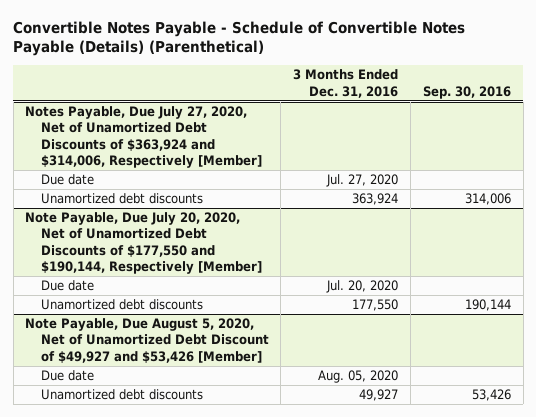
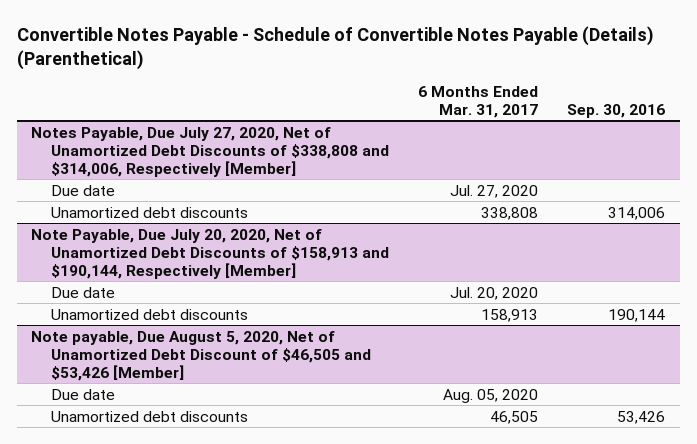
[293,69,399,98] 3 Months Ended Dec. 31, 2016 -> none
none -> [417,85,538,118] 6 Months Ended Mar. 31, 2017
[25,106,262,168] Notes Payable, Due July 27, 2020, Net of Unamortized Debt Discounts of $363,924 and $314,006, Respectively [Member] -> [31,126,389,177] Notes Payable, Due July 27, 2020, Net of Unamortized Debt Discounts of $338,808 and $314,006, Respectively [Member]
[25,212,262,274] Note Payable, Due July 20, 2020, Net of Unamortized Debt Discounts of $177,550 and $190,144, Respectively [Member] -> [31,228,389,279] Note Payable, Due July 20, 2020, Net of Unamortized Debt Discounts of $158,913 and $190,144, Respectively [Member]
[25,318,269,363] Note Payable, Due August 5, 2020, Net of Unamortized Debt Discount of $49,927 and $53,426 [Member] -> [31,330,371,381] Note payable, Due August 5, 2020, Net of Unamortized Debt Discount of $46,505 and $53,426 [Member]

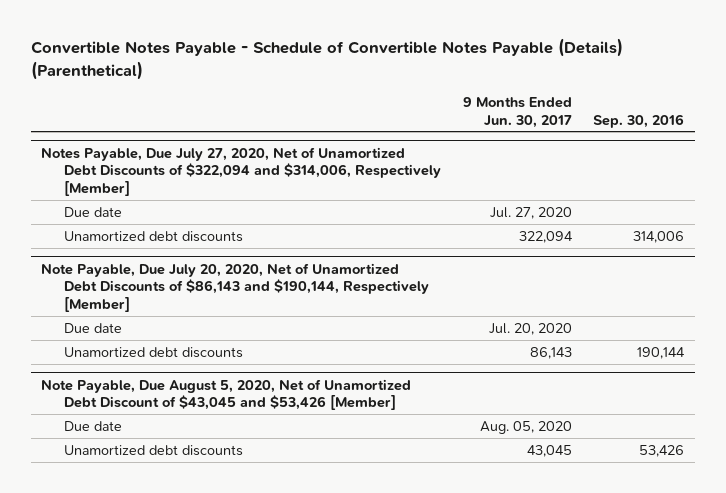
[417,85,538,118] 6 Months Ended Mar. 31, 2017 -> none
none -> [462,96,572,128] 9 Months Ended Jun. 30, 2017
[31,126,389,177] Notes Payable, Due July 27, 2020, Net of Unamortized Debt Discounts of $338,808 and $314,006, Respectively [Member] -> [41,146,442,197] Notes Payable, Due July 27, 2020, Net of Unamortized Debt Discounts of $322,094 and $314,006, Respectively [Member]
[31,228,389,279] Note Payable, Due July 20, 2020, Net of Unamortized Debt Discounts of $158,913 and $190,144, Respectively [Member] -> [41,262,430,313] Note Payable, Due July 20, 2020, Net of Unamortized Debt Discounts of $86,143 and $190,144, Respectively [Member]
[31,330,371,381] Note payable, Due August 5, 2020, Net of Unamortized Debt Discount of $46,505 and $53,426 [Member] -> [41,378,412,411] Note Payable, Due August 5, 2020, Net of Unamortized Debt Discount of $43,045 and $53,426 [Member]

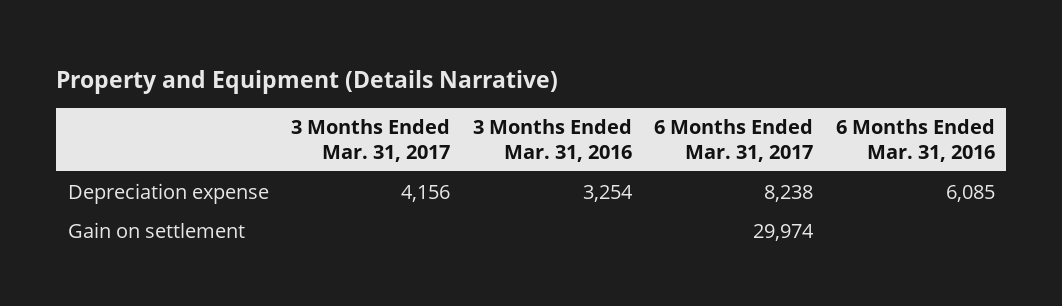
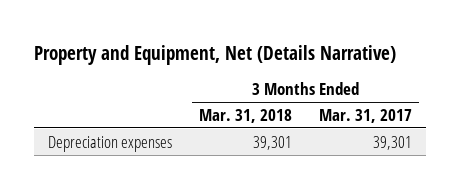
[56,69,559,94] Property and Equipment (Details Narrative) -> [33,44,396,65] Property and Equipment, Net (Details Narrative)
[472,119,632,162] 3 Months Ended Mar. 31, 2016 -> none
[654,119,814,162] 6 Months Ended Mar. 31, 2017 -> none
[835,119,995,162] 6 Months Ended Mar. 31, 2016 -> none
none -> [199,108,293,123] Mar. 31, 2018
[67,221,245,238] Gain on settlement -> none
[67,182,269,204] Depreciation expense -> [47,135,172,152] Depreciation expenses
[401,184,451,202] 4,156 -> [373,135,413,150] 39,301

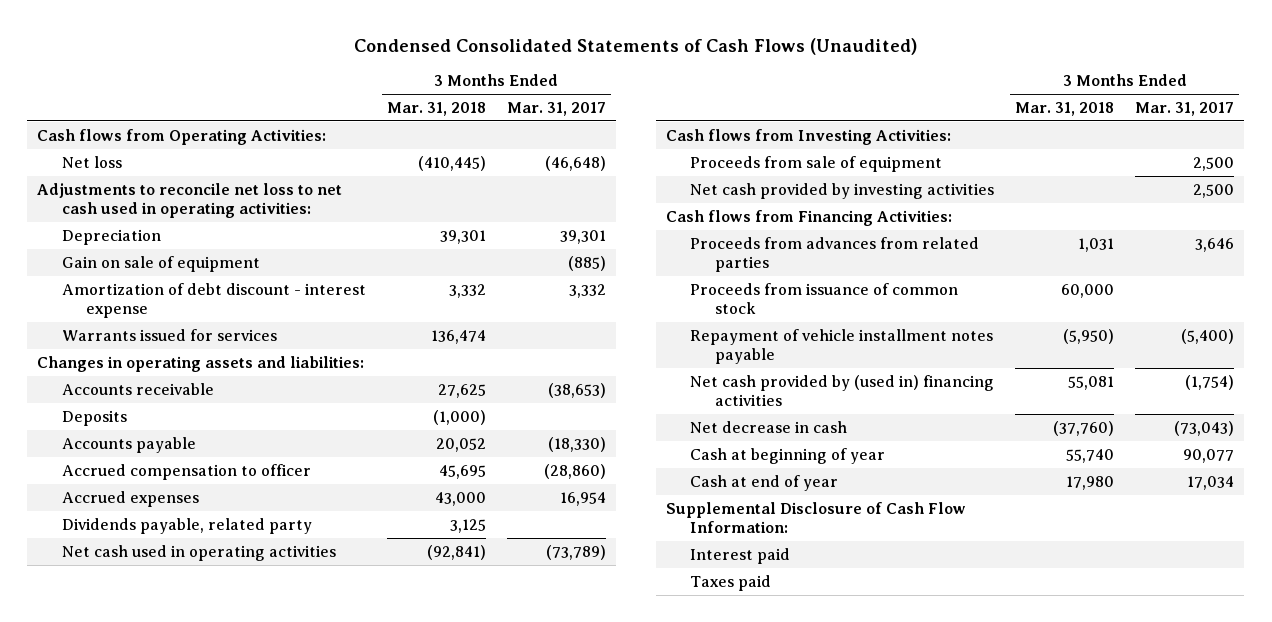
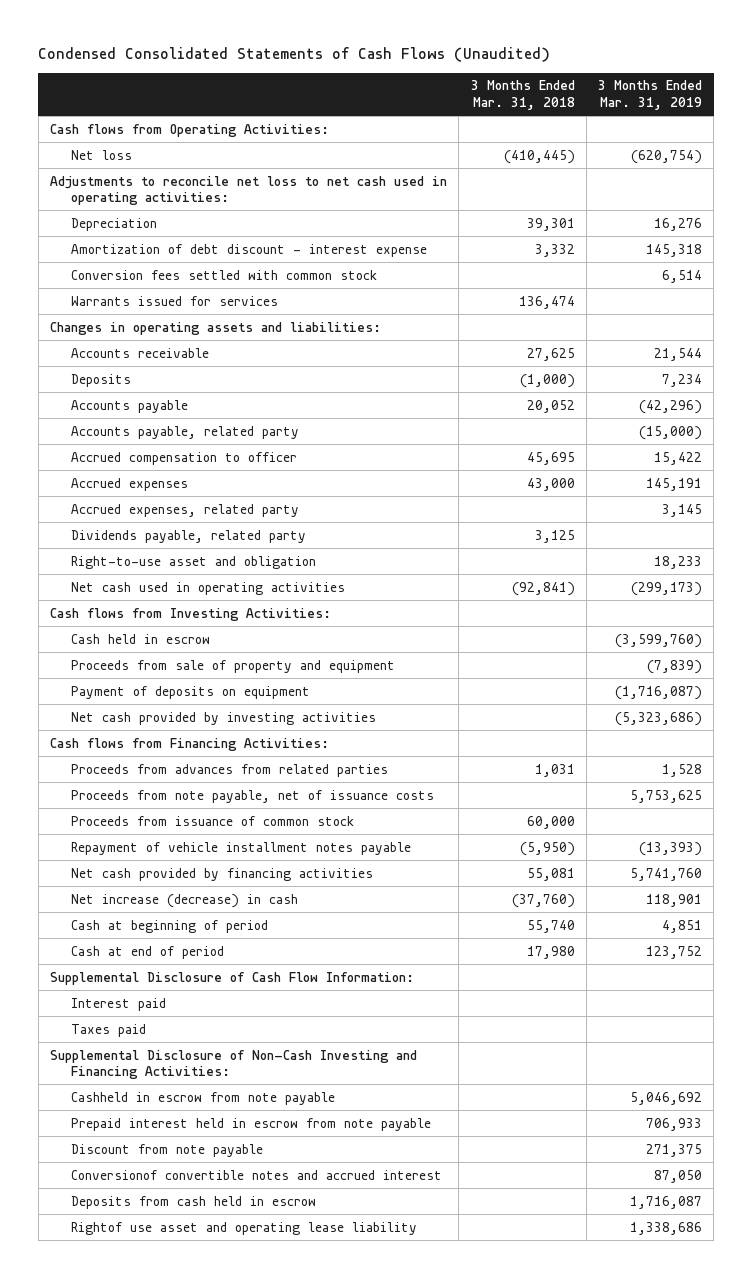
[506,101,606,116] Mar. 31, 2017 -> none
none -> [598,80,703,110] 3 Months Ended Mar. 31, 2019
[61,255,260,272] Gain on sale of equipment -> none
none -> [70,269,377,280] Conversion fees settled with common stock
none -> [70,425,299,439] Accounts payable, related party
none -> [70,503,299,517] Accrued expenses, related party
none -> [70,555,316,569] Right-to-use asset and obligation
none -> [70,633,210,644] Cash held in escrow
[690,155,943,172] Proceeds from sale of equipment -> [70,659,395,673] Proceeds from sale of property and equipment
none -> [70,685,310,699] Payment of deposits on equipment
none -> [70,789,434,803] Proceeds from note payable, net of issuance costs
[690,374,995,407] Net cash provided by (used in) financing activities -> [70,867,373,881] Net cash provided by financing activities
[690,420,848,433] Net decrease in cash -> [70,893,298,908] Net increase (decrease) in cash
[690,447,886,464] Cash at beginning of year -> [70,919,268,933] Cash at beginning of period
[690,474,839,491] Cash at end of year -> [70,945,224,959] Cash at end of period
none -> [50,1049,418,1080] Supplemental Disclosure of Non-Cash Investing and Financing Activities:
none -> [70,1091,335,1105] Cashheld in escrow from note payable
none -> [70,1117,431,1131] Prepaid interest held in escrow from note payable
none -> [70,1143,263,1157] Discount from note payable
none -> [70,1169,442,1180] Conversionof convertible notes and accrued interest
none -> [70,1195,316,1209] Deposits from cash held in escrow
none -> [70,1221,417,1235] Rightof use asset and operating lease liability

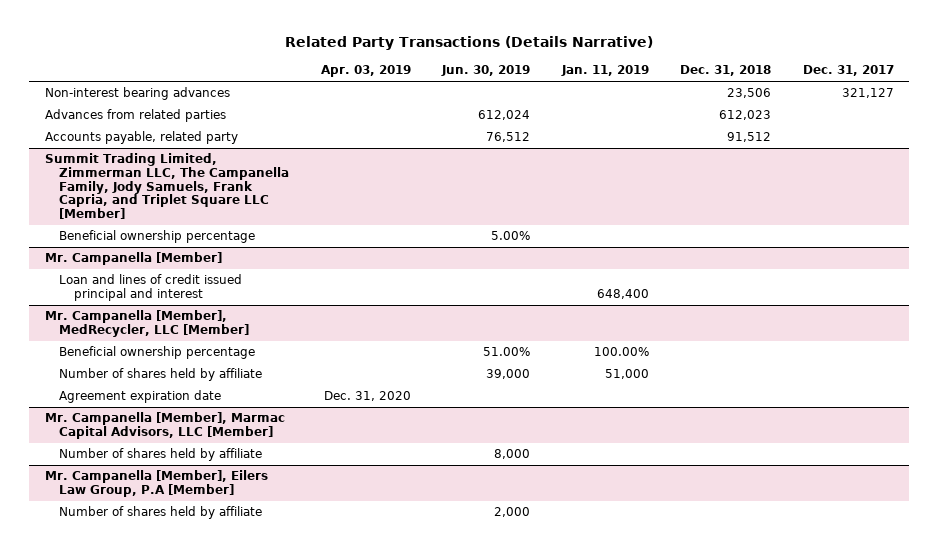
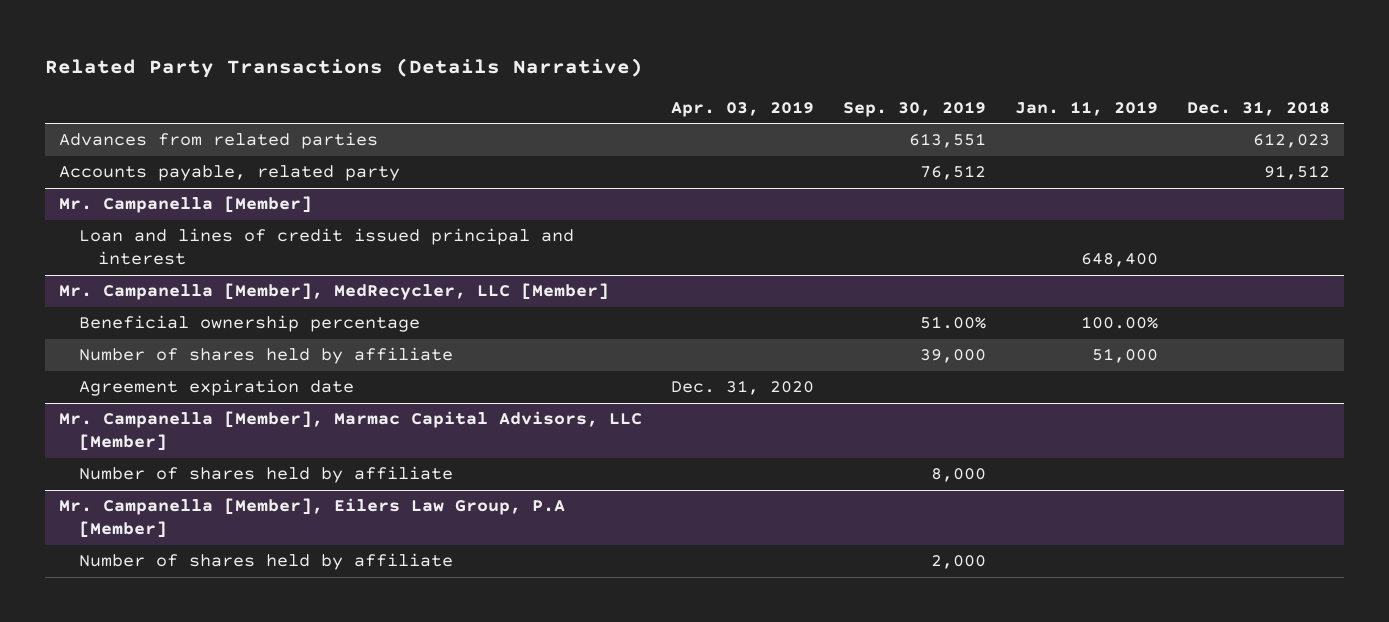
[441,65,531,77] Jun. 30, 2019 -> none
[802,65,894,77] Dec. 31, 2017 -> none
none -> [843,100,987,117] Sep. 30, 2019
[44,87,230,101] Non-interest bearing advances -> none
[44,153,290,220] Summit Trading Limited, Zimmerman LLC, The Campanella Family, Jody Samuels, Frank Capria, and Triplet Square LLC [Member] -> none
[59,230,256,244] Beneficial ownership percentage -> none

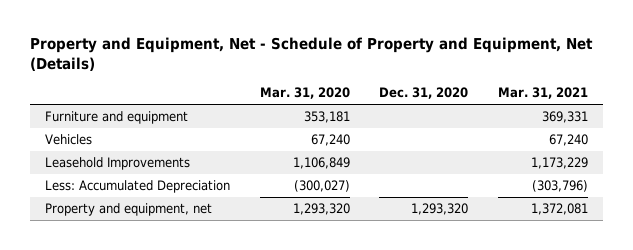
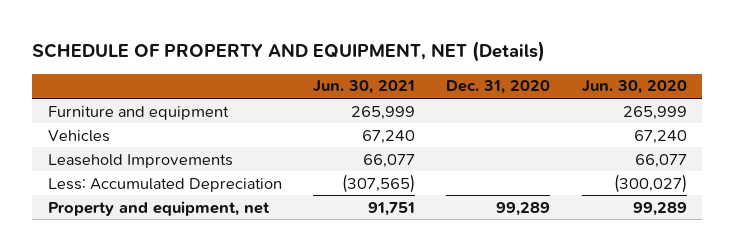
[29,37,593,71] Property and Equipment, Net - Schedule of Property and Equipment, Net (Details) -> [31,41,545,63] SCHEDULE OF PROPERTY AND EQUIPMENT, NET (Details)
[259,87,350,100] Mar. 31, 2020 -> none
[498,87,589,100] Mar. 31, 2021 -> none
none -> [312,80,415,95] Jun. 30, 2021
none -> [581,80,687,95] Jun. 30, 2020
[411,203,469,216] 1,293,320 -> [496,201,551,216] 99,289

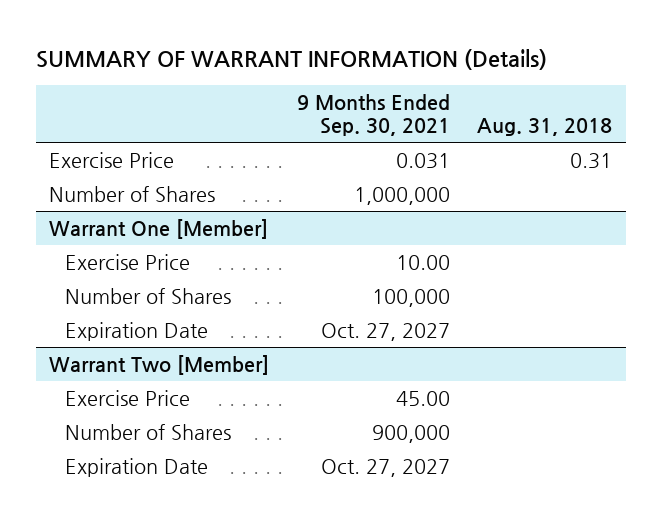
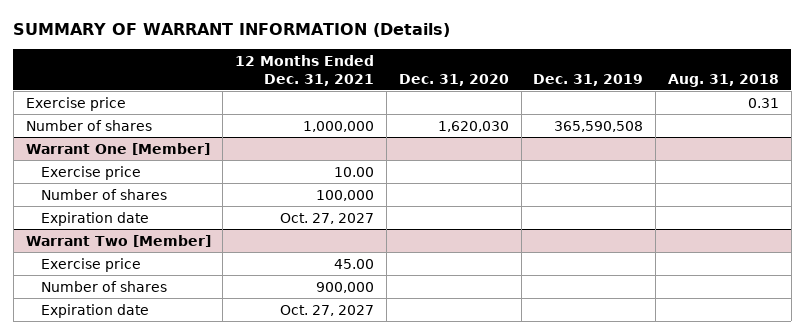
[296,93,450,137] 9 Months Ended Sep. 30, 2021 -> none
none -> [235,54,375,86] 12 Months Ended Dec. 31, 2021
none -> [398,73,509,86] Dec. 31, 2020
none -> [533,73,644,86] Dec. 31, 2019
[49,151,175,168] Exercise Price -> [25,96,126,111] Exercise price
[49,185,216,202] Number of Shares -> [25,119,152,131] Number of shares
[65,253,191,270] Exercise Price -> [41,165,142,180] Exercise price
[65,287,232,304] Number of Shares -> [41,188,168,200] Number of shares
[65,321,209,341] Expiration Date -> [41,211,150,226] Expiration date
[65,389,191,406] Exercise Price -> [41,257,142,272] Exercise price
[65,423,232,440] Number of Shares -> [41,280,168,292] Number of shares
[65,457,209,477] Expiration Date -> [41,303,150,318] Expiration date

